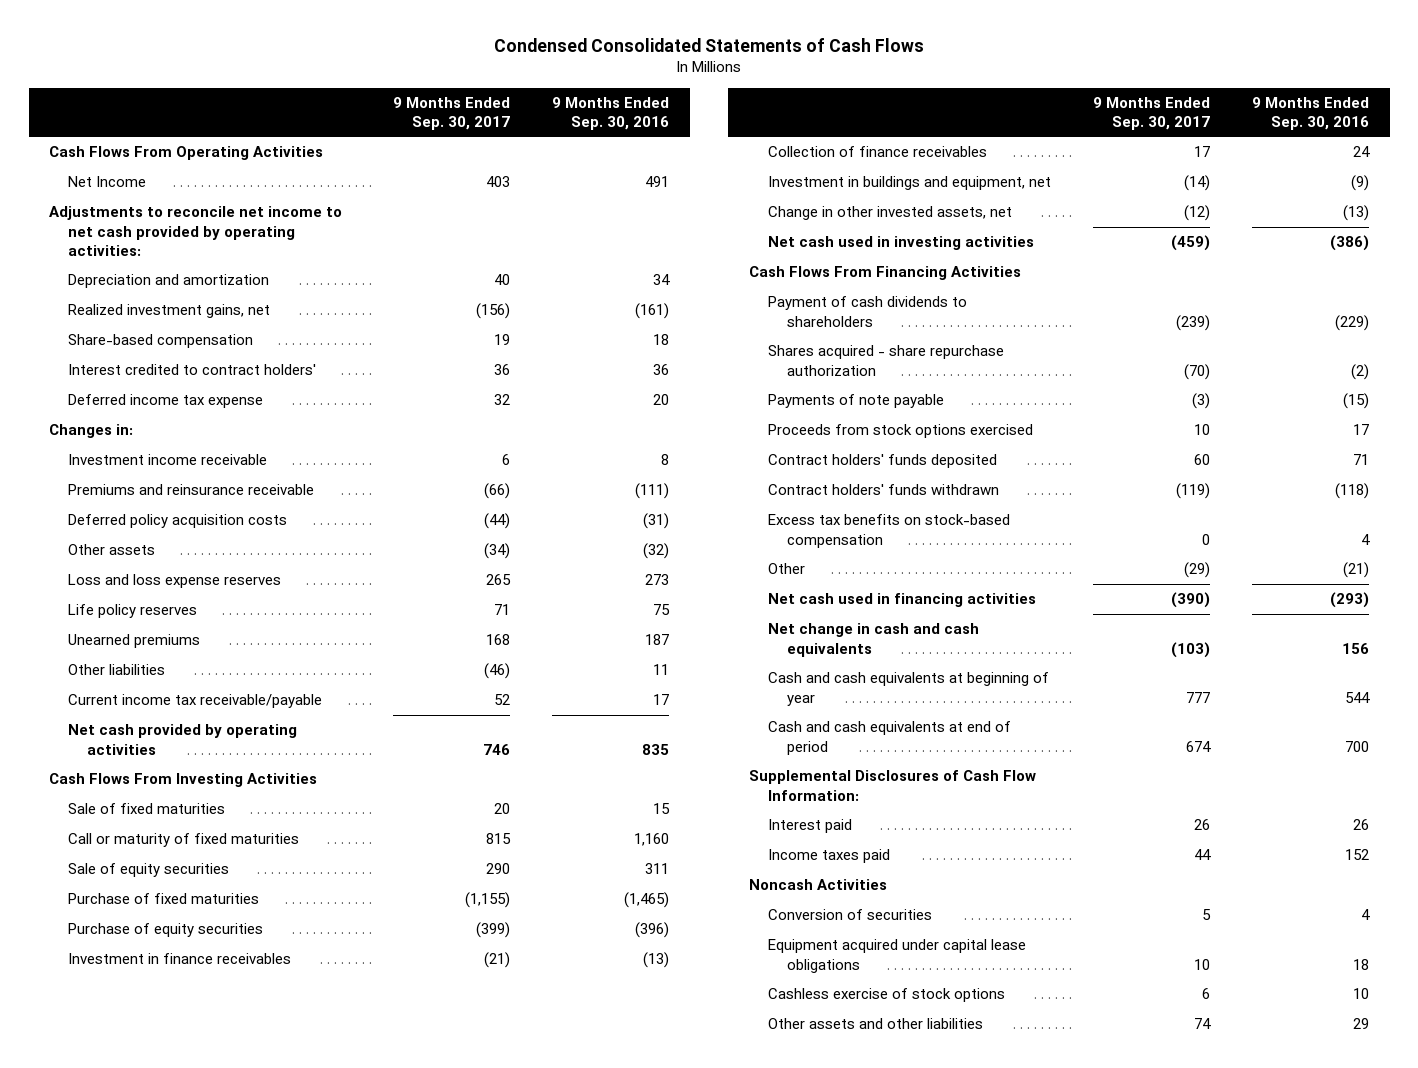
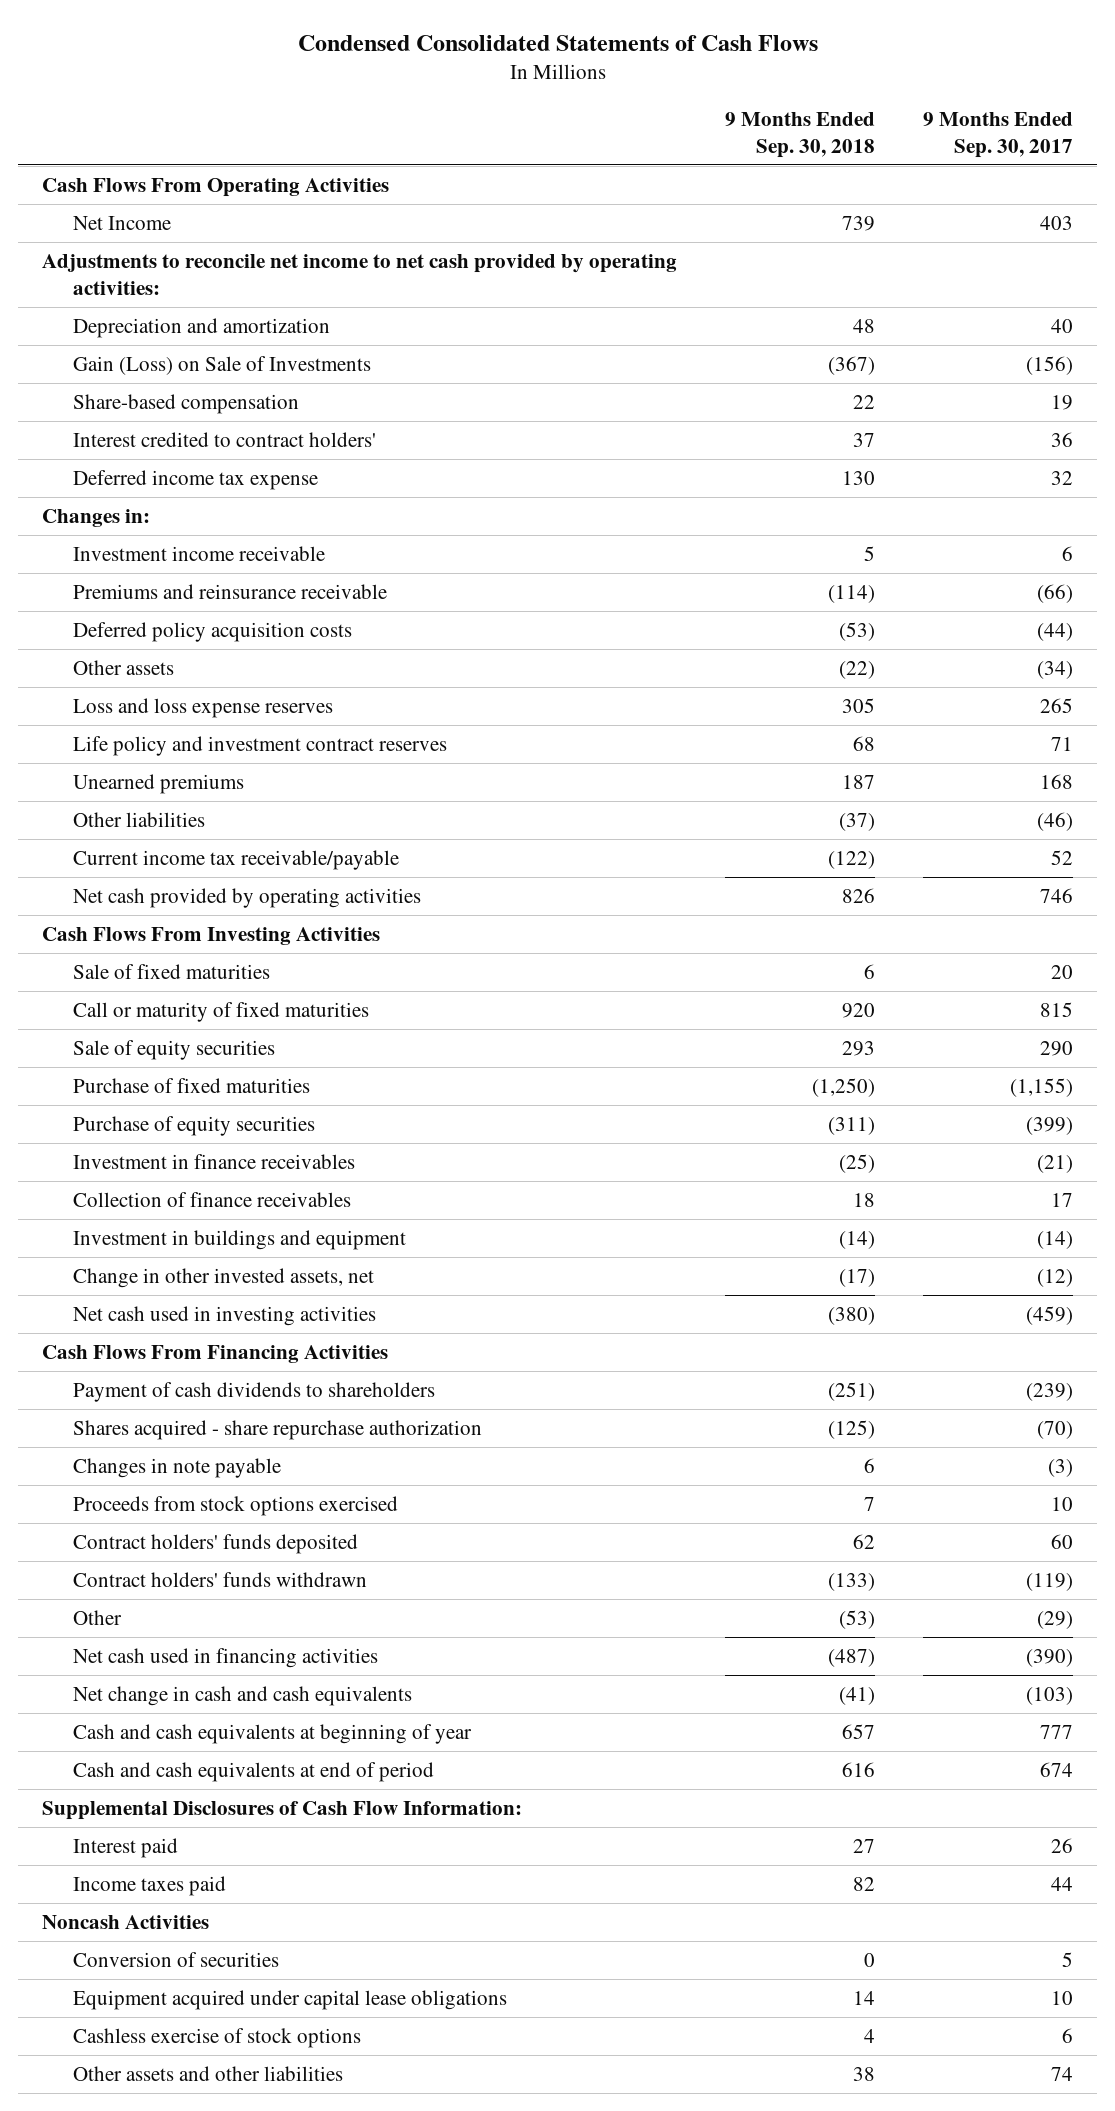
[552,96,670,131] 9 Months Ended Sep. 30, 2016 -> none
none -> [725,111,876,159] 9 Months Ended Sep. 30, 2018
[68,304,271,319] Realized investment gains, net -> [73,355,372,375] Gain (Loss) on Sale of Investments
[68,604,198,619] Life policy reserves -> [73,735,448,756] Life policy and investment contract reserves
[767,176,1051,191] Investment in buildings and equipment, net -> [73,1229,407,1250] Investment in buildings and equipment
[767,394,944,409] Payments of note payable -> none
none -> [73,1457,282,1478] Changes in note payable
[767,514,1010,548] Excess tax benefits on stock-based compensation -> none

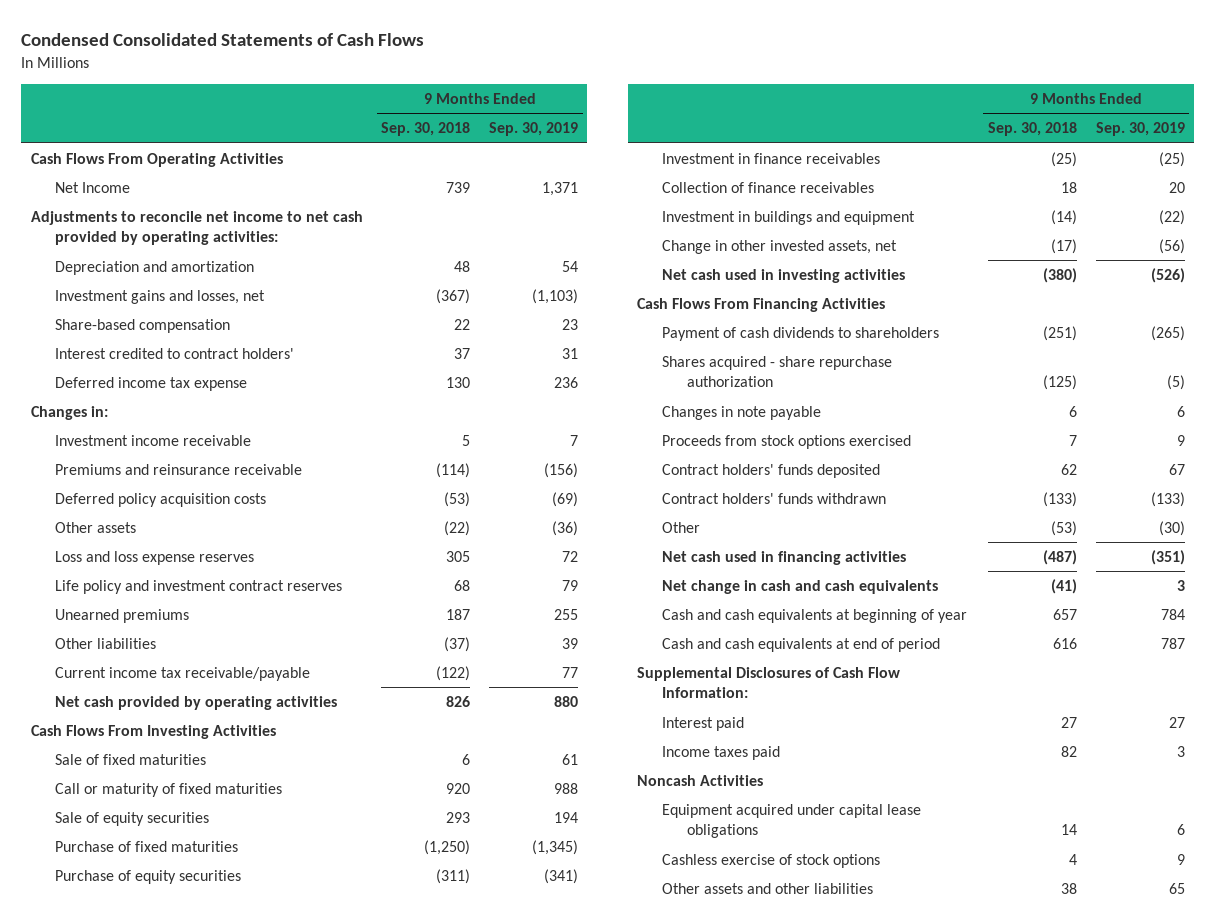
[923,111,1074,159] 9 Months Ended Sep. 30, 2017 -> none
none -> [489,122,579,137] Sep. 30, 2019
[73,355,372,375] Gain (Loss) on Sale of Investments -> [55,289,266,304] Investment gains and losses, net
[73,1951,280,1967] Conversion of securities -> none

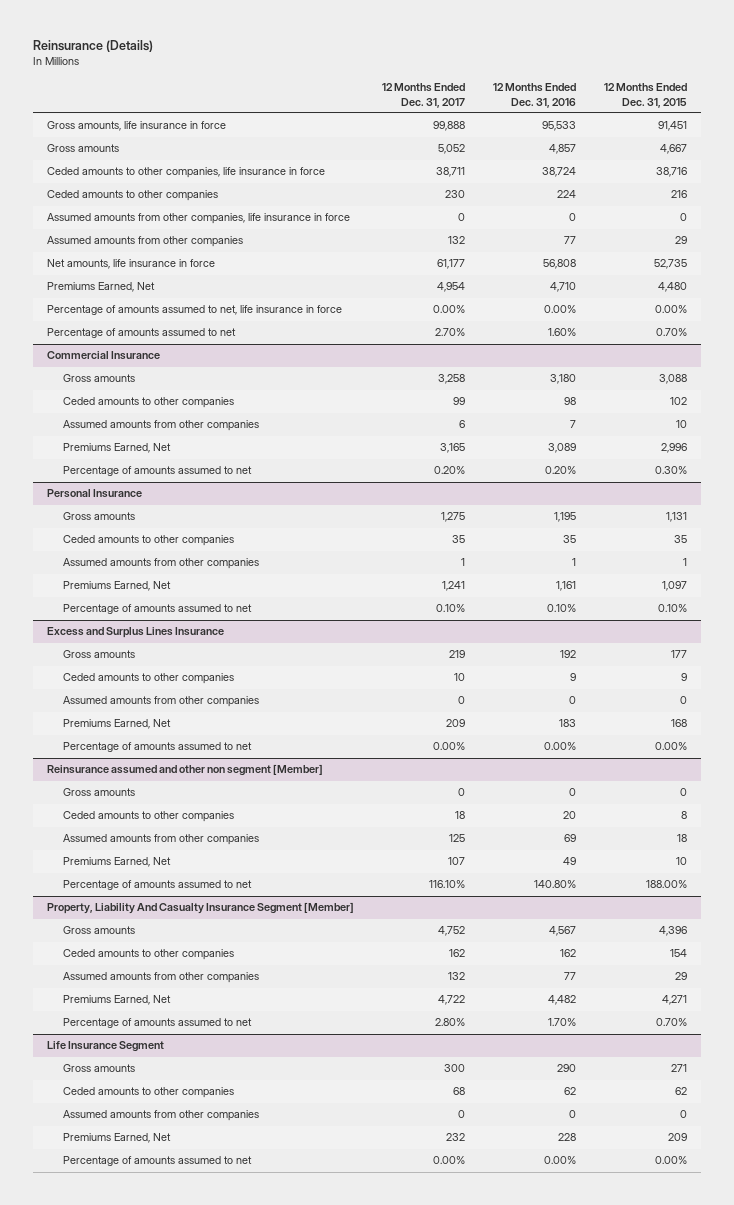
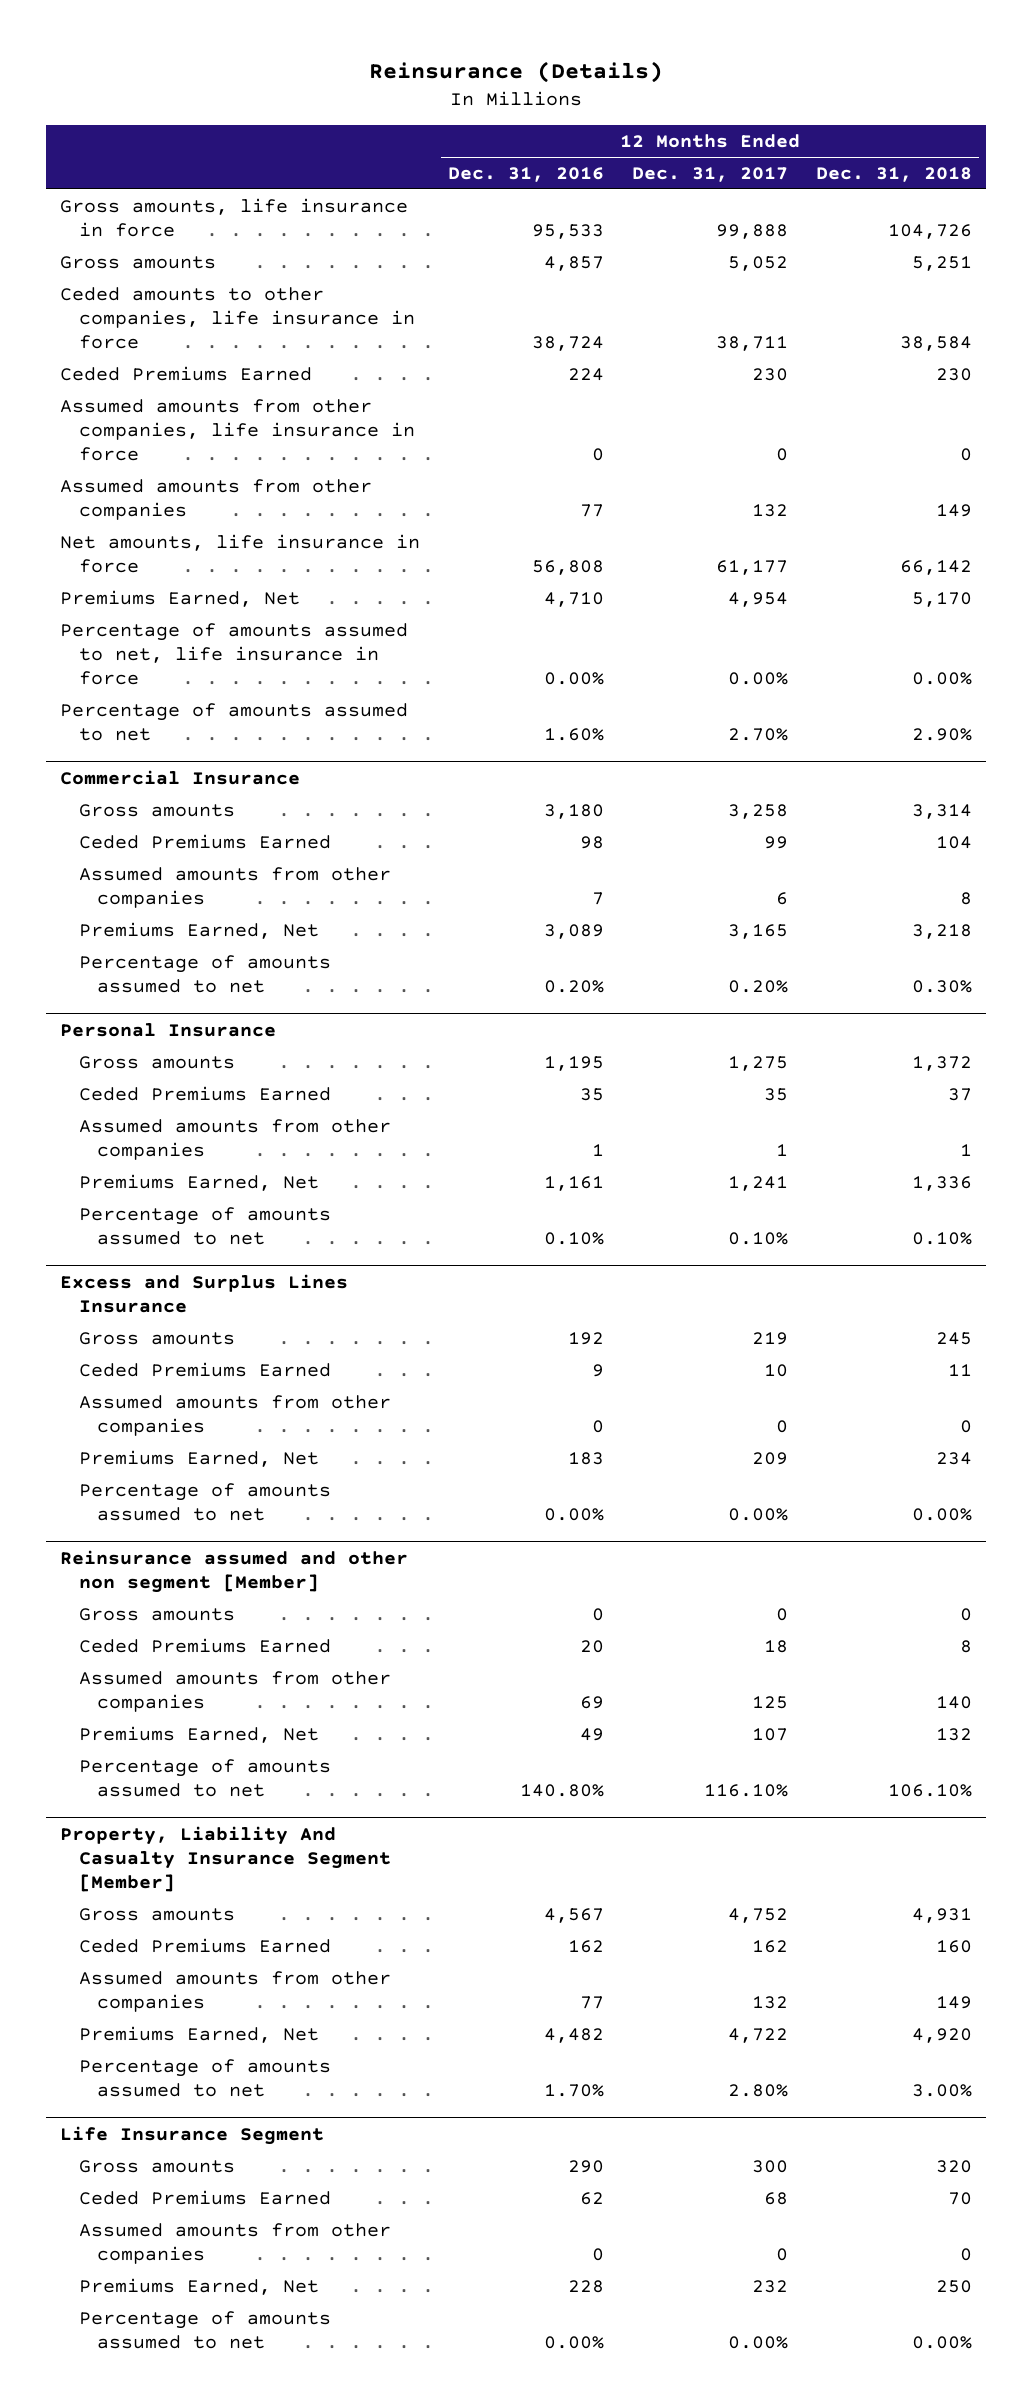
[603,83,687,108] 12 Months Ended Dec. 31, 2015 -> none
none -> [815,166,972,182] Dec. 31, 2018
[47,190,219,202] Ceded amounts to other companies -> [60,365,313,381] Ceded Premiums Earned
[63,397,235,409] Ceded amounts to other companies -> [78,833,331,849] Ceded Premiums Earned
[63,535,235,547] Ceded amounts to other companies -> [78,1085,331,1101] Ceded Premiums Earned
[63,673,235,685] Ceded amounts to other companies -> [78,1361,331,1377] Ceded Premiums Earned
[63,811,235,823] Ceded amounts to other companies -> [78,1637,331,1653] Ceded Premiums Earned
[63,949,235,961] Ceded amounts to other companies -> [78,1937,331,1953] Ceded Premiums Earned
[63,1087,235,1099] Ceded amounts to other companies -> [78,2189,331,2205] Ceded Premiums Earned

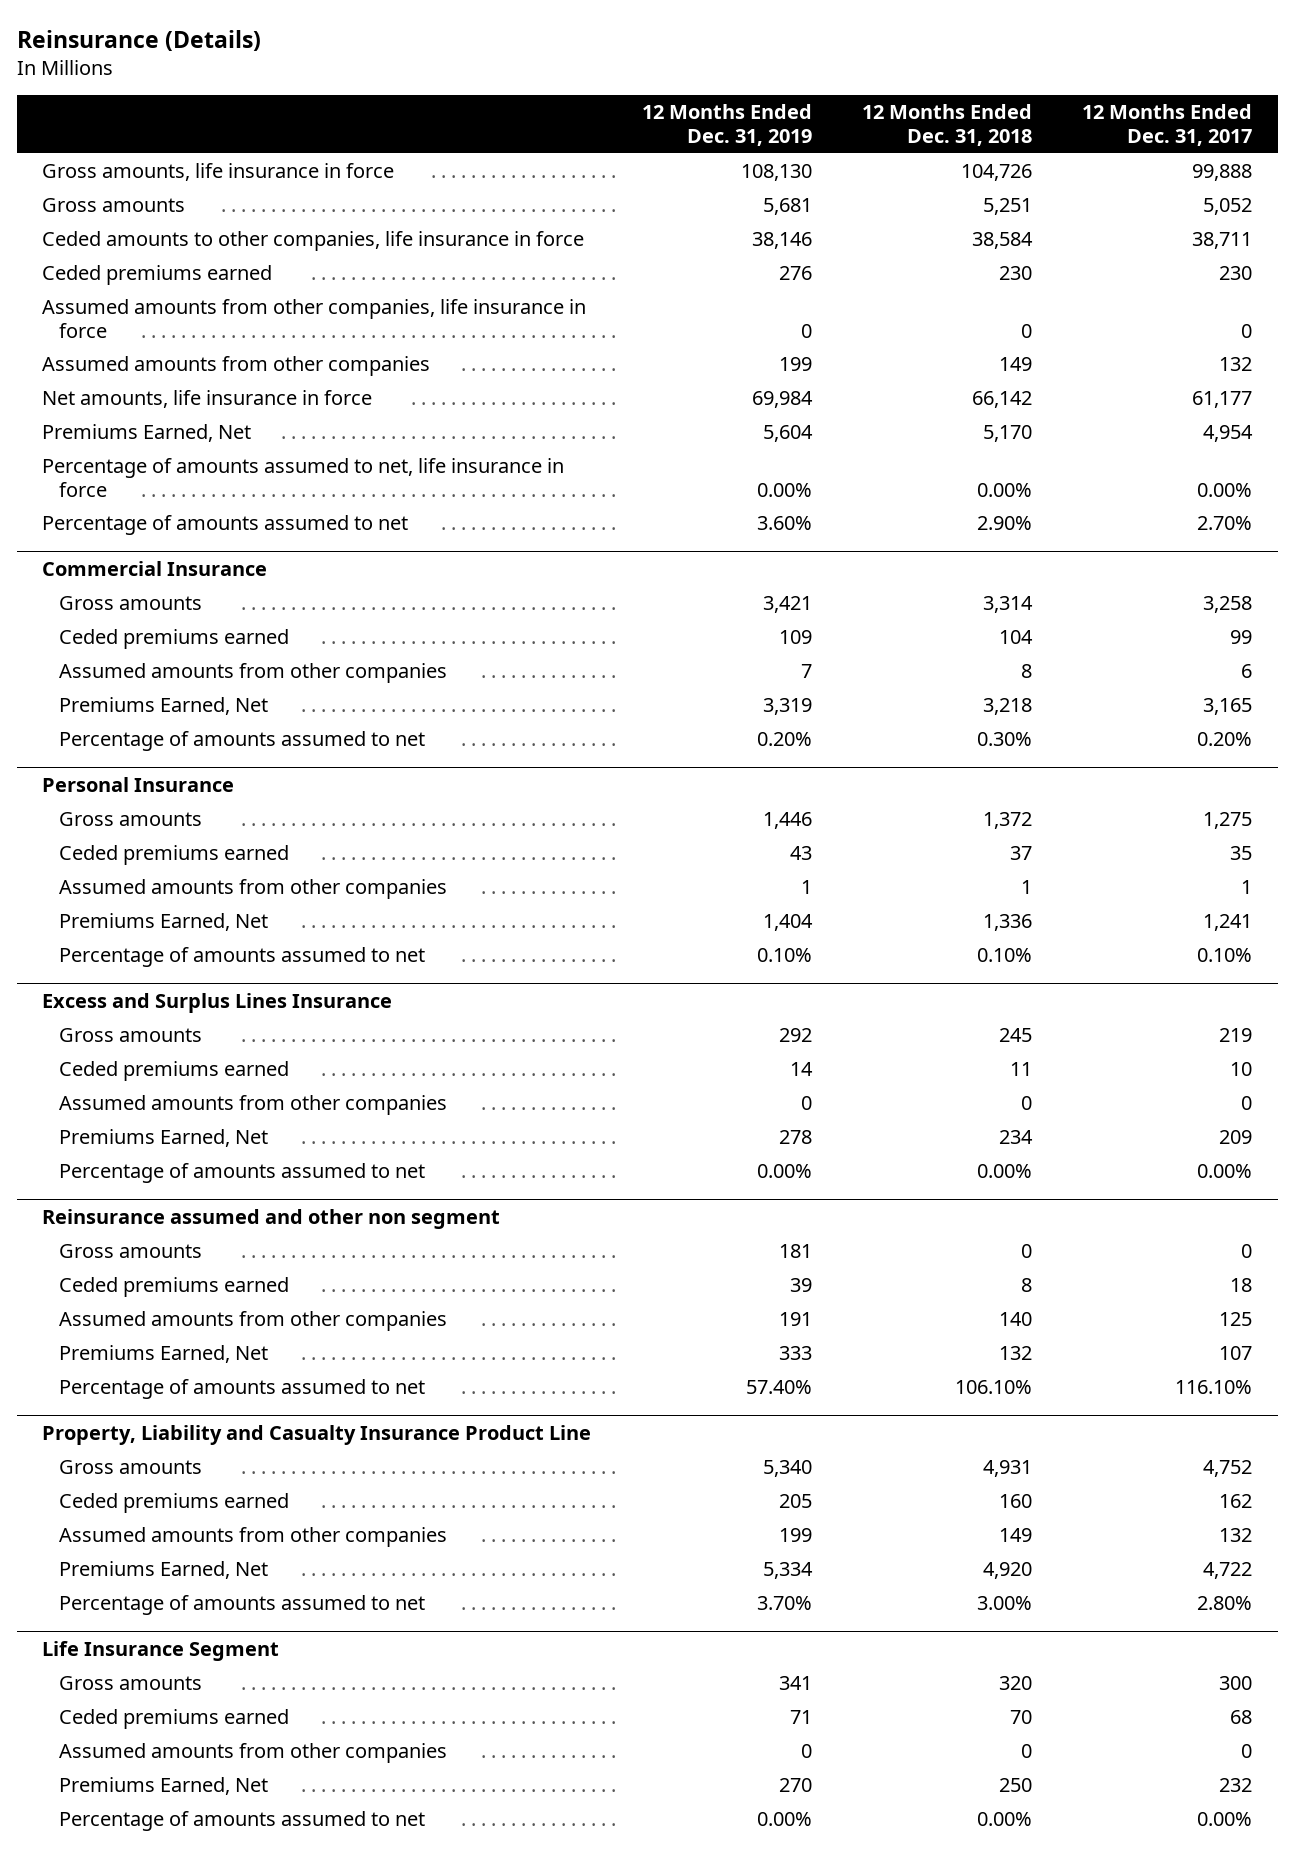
[448,166,605,182] Dec. 31, 2016 -> none
none -> [641,104,812,147] 12 Months Ended Dec. 31, 2019
[60,365,313,381] Ceded Premiums Earned -> [42,265,273,286] Ceded premiums earned
[78,833,331,849] Ceded Premiums Earned -> [58,629,289,650] Ceded premiums earned
[78,1085,331,1101] Ceded Premiums Earned -> [58,845,289,866] Ceded premiums earned
[78,1361,331,1377] Ceded Premiums Earned -> [58,1061,289,1082] Ceded premiums earned
[60,1549,409,1593] Reinsurance assumed and other non segment [Member] -> [42,1208,501,1229] Reinsurance assumed and other non segment
[78,1637,331,1653] Ceded Premiums Earned -> [58,1277,289,1298] Ceded premiums earned
[60,1825,391,1892] Property, Liability And Casualty Insurance Segment [Member] -> [42,1424,592,1445] Property, Liability and Casualty Insurance Product Line
[78,1937,331,1953] Ceded Premiums Earned -> [58,1493,289,1514] Ceded premiums earned
[78,2189,331,2205] Ceded Premiums Earned -> [58,1709,289,1730] Ceded premiums earned

